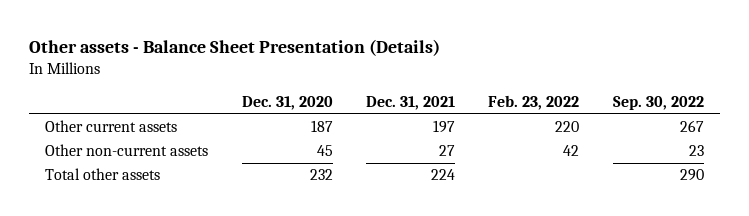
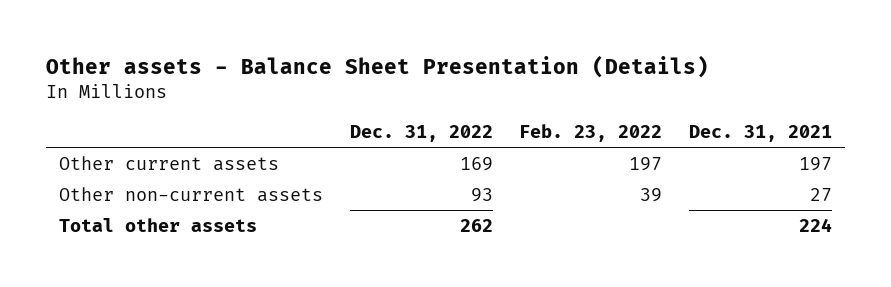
[241,96,333,111] Dec. 31, 2020 -> none
[612,96,704,111] Sep. 30, 2022 -> none
none -> [349,124,493,142] Dec. 31, 2022
[555,121,580,133] 220 -> [629,156,663,171] 197
[563,145,580,157] 42 -> [640,187,663,202] 39

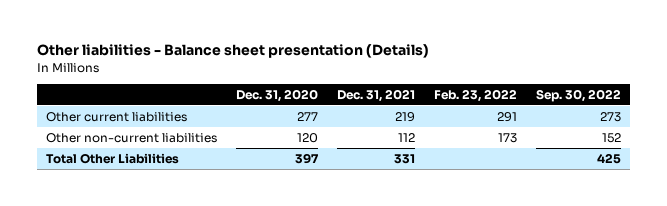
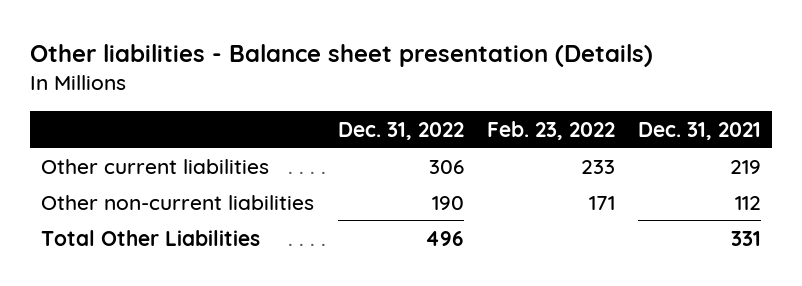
[236,88,319,102] Dec. 31, 2020 -> none
[535,88,621,102] Sep. 30, 2022 -> none
none -> [337,121,464,140] Dec. 31, 2022
[496,111,517,122] 291 -> [580,159,615,174] 233
[497,132,517,143] 173 -> [588,195,615,210] 171

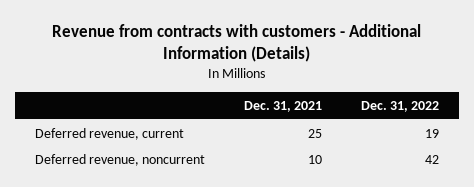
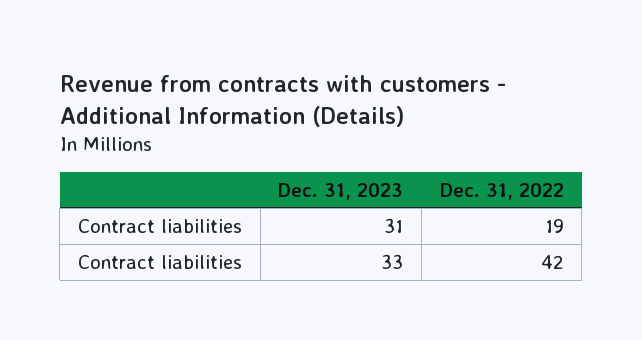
[244,101,323,113] Dec. 31, 2021 -> none
none -> [278,182,404,200] Dec. 31, 2023
[34,127,184,140] Deferred revenue, current -> [78,218,243,233] Contract liabilities
[34,153,205,166] Deferred revenue, noncurrent -> [78,254,243,269] Contract liabilities

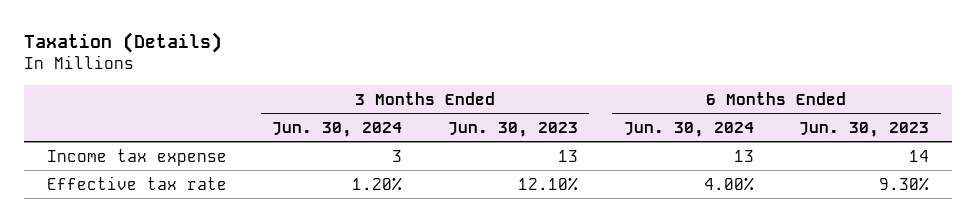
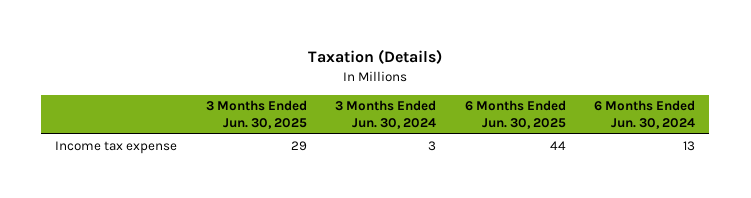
[447,121,578,137] Jun. 30, 2023 -> none
[799,121,930,137] Jun. 30, 2023 -> none
none -> [205,99,307,130] 3 Months Ended Jun. 30, 2025
none -> [464,99,566,130] 6 Months Ended Jun. 30, 2025
[46,175,227,190] Effective tax rate -> none

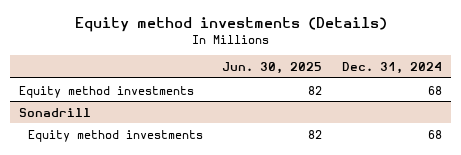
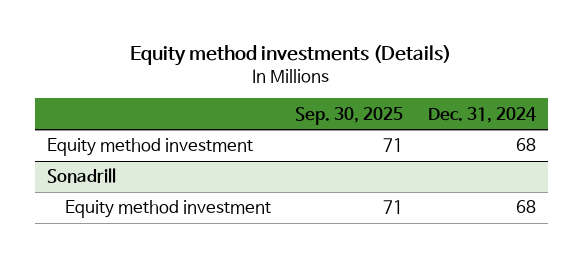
[222,62,323,75] Jun. 30, 2025 -> none
none -> [295,106,404,125] Sep. 30, 2025
[19,85,195,98] Equity method investments -> [46,138,253,157] Equity method investment
[27,129,203,142] Equity method investments -> [65,200,272,219] Equity method investment

